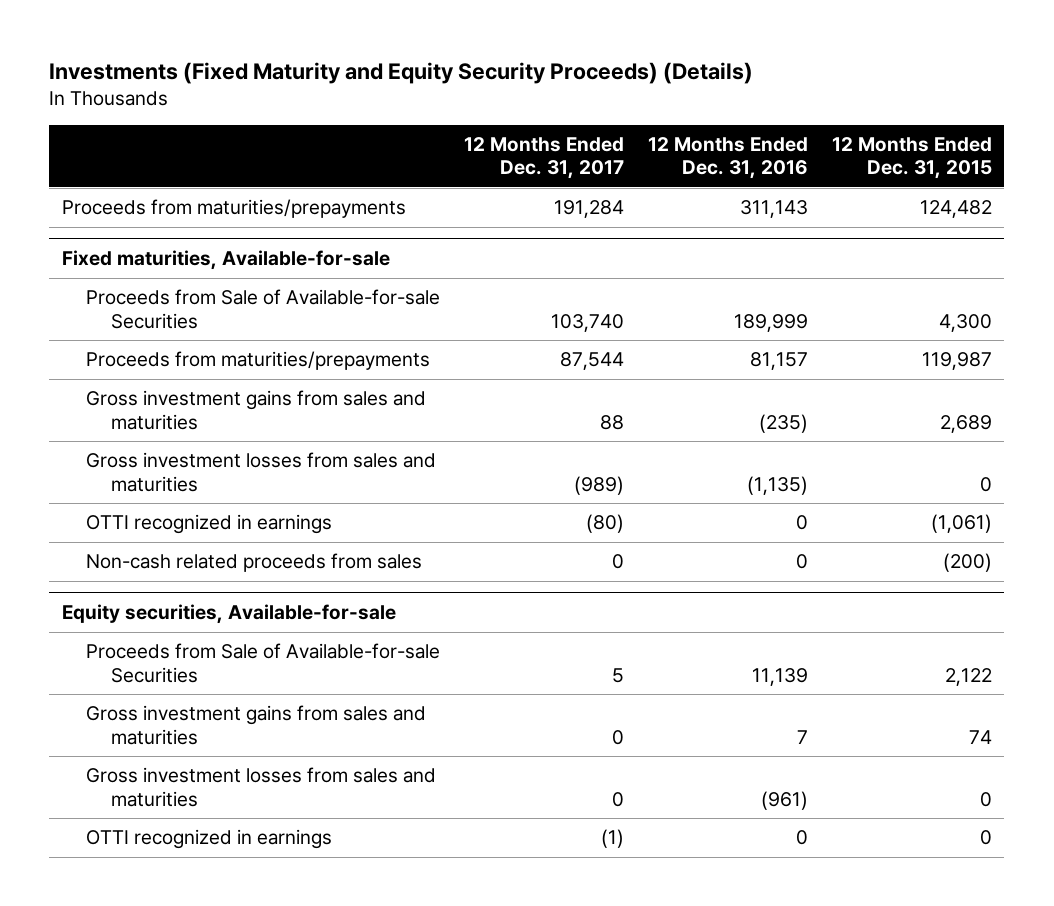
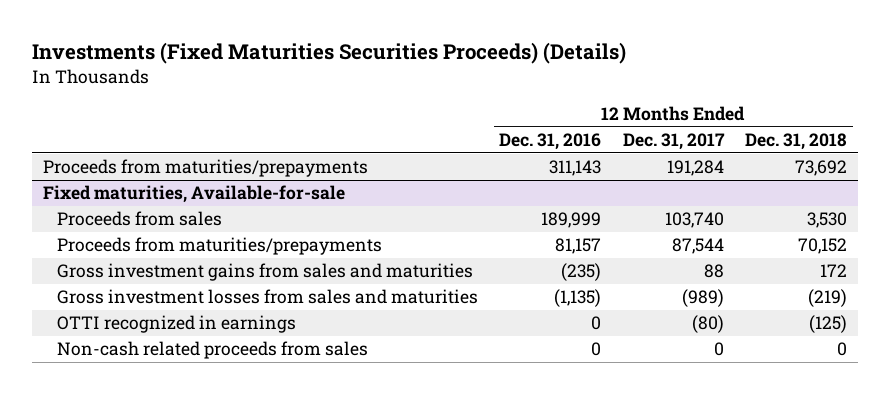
[49,62,754,85] Investments (Fixed Maturity and Equity Security Proceeds) (Details) -> [32,42,627,65] Investments (Fixed Maturities Securities Proceeds) (Details)
[832,136,993,180] 12 Months Ended Dec. 31, 2015 -> none
none -> [745,133,848,151] Dec. 31, 2018
[86,289,441,329] Proceeds from Sale of Available-for-sale Securities -> [56,211,222,227] Proceeds from sales
[61,604,396,625] Equity securities, Available-for-sale -> none
[86,643,441,683] Proceeds from Sale of Available-for-sale Securities -> none
[86,705,427,745] Gross investment gains from sales and maturities -> none
[86,767,437,807] Gross investment losses from sales and maturities -> none
[86,829,333,850] OTTI recognized in earnings -> none

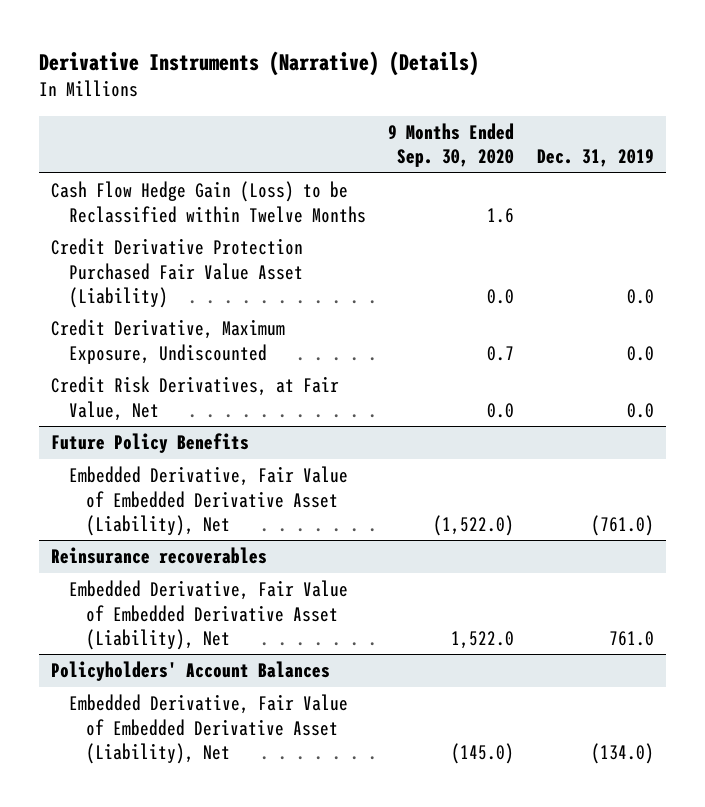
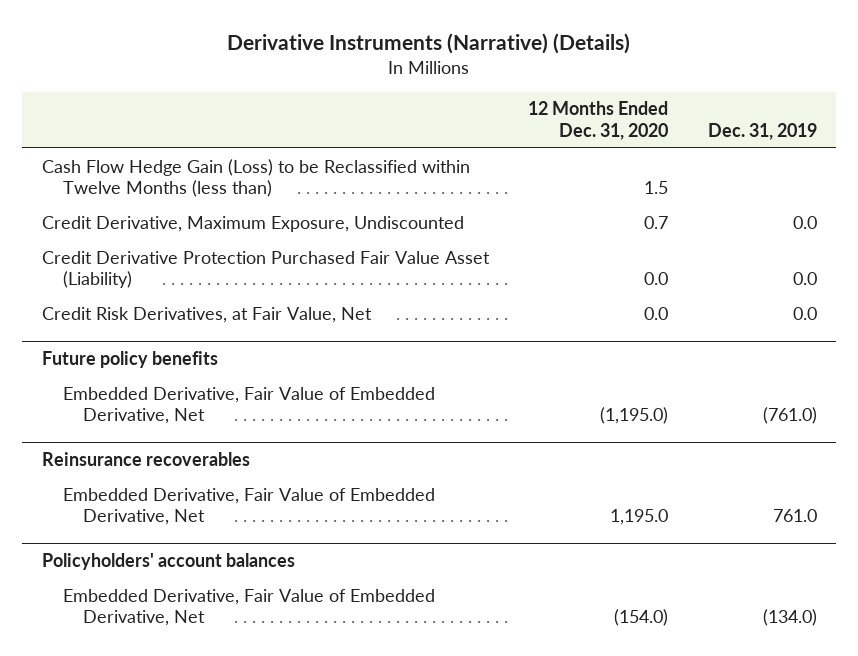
[388,123,515,168] 9 Months Ended Sep. 30, 2020 -> none
none -> [528,101,669,140] 12 Months Ended Dec. 31, 2020
[50,181,366,223] Cash Flow Hedge Gain (Loss) to be Reclassified within Twelve Months -> [41,158,470,198] Cash Flow Hedge Gain (Loss) to be Reclassified within Twelve Months (less than)
[50,238,303,308] Credit Derivative Protection Purchased Fair Value Asset (Liability) -> [41,250,490,289] Credit Derivative Protection Purchased Fair Value Asset (Liability)
[50,433,249,454] Future Policy Benefits -> [41,351,218,369] Future policy benefits
[68,466,348,536] Embedded Derivative, Fair Value of Embedded Derivative Asset (Liability), Net -> [62,386,435,425] Embedded Derivative, Fair Value of Embedded Derivative, Net
[68,580,348,650] Embedded Derivative, Fair Value of Embedded Derivative Asset (Liability), Net -> [62,487,435,526] Embedded Derivative, Fair Value of Embedded Derivative, Net
[50,661,330,682] Policyholders' Account Balances -> [41,553,295,571] Policyholders' account balances
[68,694,348,764] Embedded Derivative, Fair Value of Embedded Derivative Asset (Liability), Net -> [62,588,435,627] Embedded Derivative, Fair Value of Embedded Derivative, Net

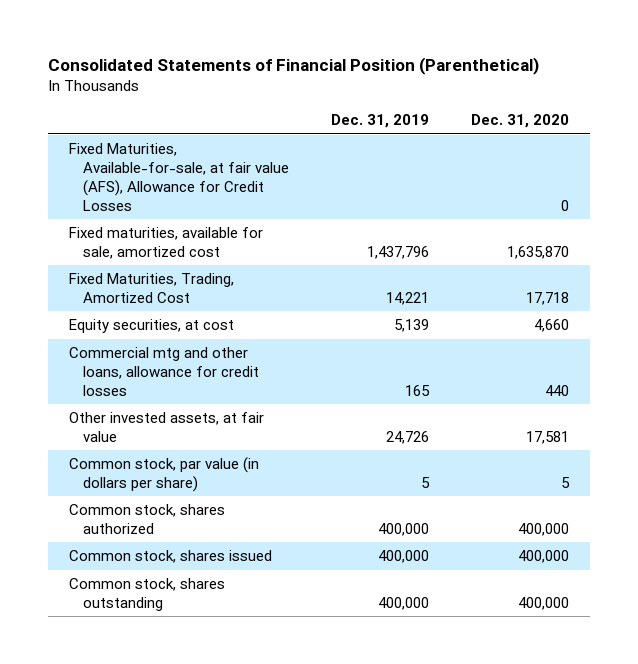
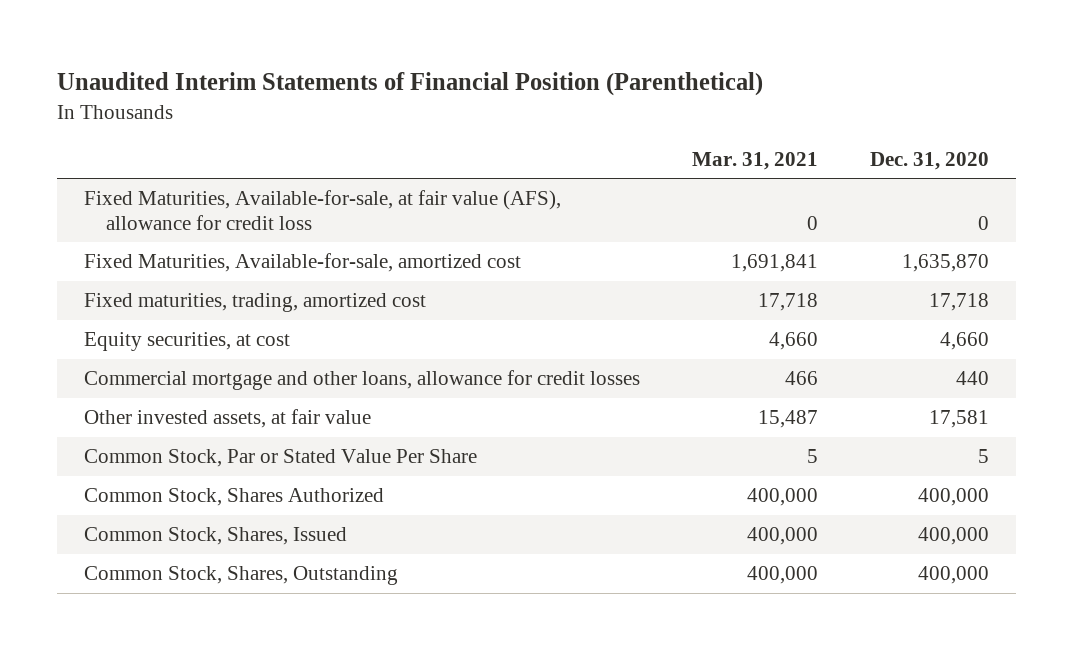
[47,56,539,75] Consolidated Statements of Financial Position (Parenthetical) -> [57,72,764,97] Unaudited Interim Statements of Financial Position (Parenthetical)
[331,114,430,129] Dec. 31, 2019 -> none
none -> [691,151,818,170] Mar. 31, 2021
[68,143,290,211] Fixed Maturities, Available-for-sale, at fair value (AFS), Allowance for Credit Losses -> [83,190,561,230] Fixed Maturities, Available-for-sale, at fair value (AFS), allowance for credit loss
[68,227,263,259] Fixed maturities, available for sale, amortized cost -> [83,253,521,273] Fixed Maturities, Available-for-sale, amortized cost
[68,273,234,303] Fixed Maturities, Trading, Amortized Cost -> [83,293,426,313] Fixed maturities, trading, amortized cost
[68,347,260,396] Commercial mtg and other loans, allowance for credit losses -> [83,370,640,391] Commercial mortgage and other loans, allowance for credit losses
[68,457,259,492] Common stock, par value (in dollars per share) -> [83,449,477,468] Common Stock, Par or Stated Value Per Share
[68,504,225,534] Common stock, shares authorized -> [83,488,384,507] Common Stock, Shares Authorized
[68,550,272,564] Common stock, shares issued -> [83,527,347,546] Common Stock, Shares, Issued
[68,578,225,611] Common stock, shares outstanding -> [83,566,398,586] Common Stock, Shares, Outstanding

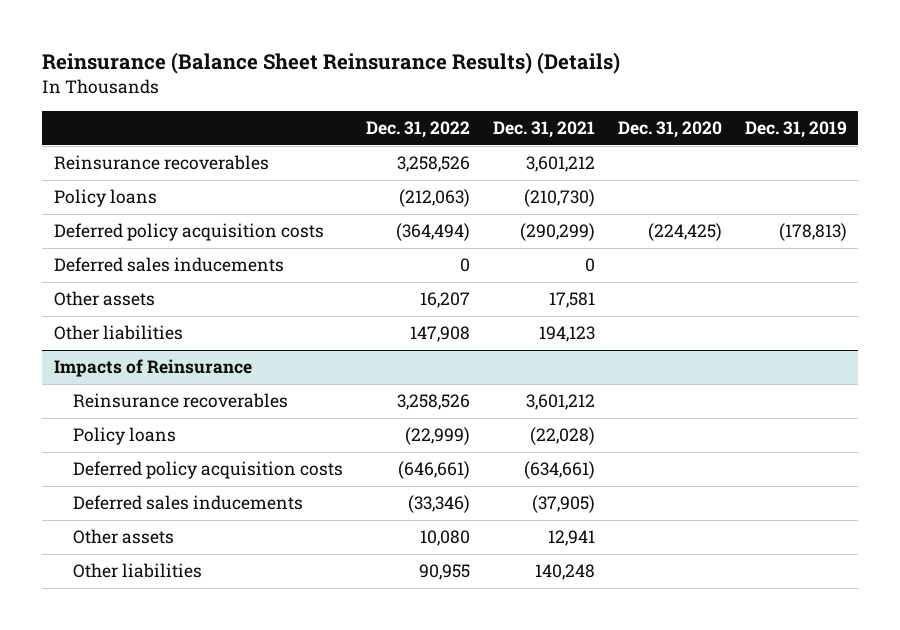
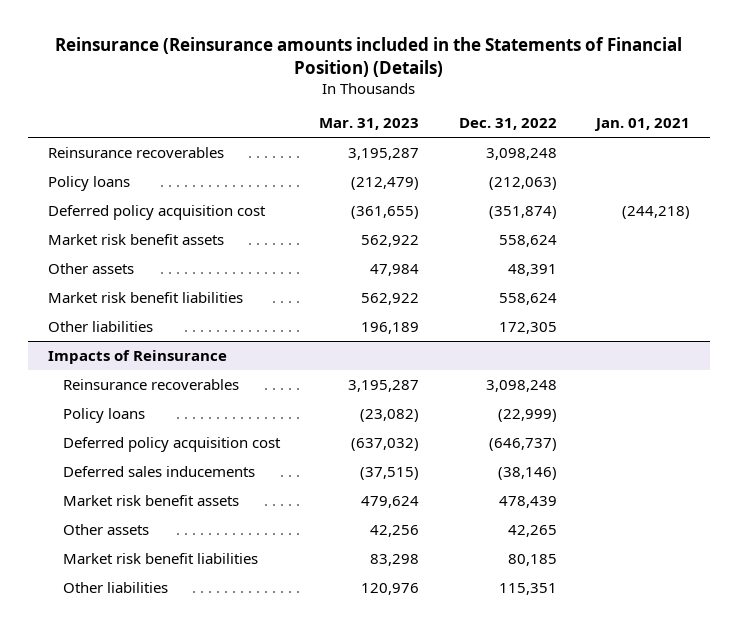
[42,52,621,75] Reinsurance (Balance Sheet Reinsurance Results) (Details) -> [54,36,682,77] Reinsurance (Reinsurance amounts included in the Statements of Financial Position) (Details)
[492,121,595,139] Dec. 31, 2021 -> none
[617,121,722,139] Dec. 31, 2020 -> none
[744,121,847,139] Dec. 31, 2019 -> none
none -> [319,118,420,131] Mar. 31, 2023
none -> [594,118,691,132] Jan. 01, 2021
[396,156,470,173] 3,258,526 -> [485,147,557,160] 3,098,248
[53,257,284,273] Deferred sales inducements -> none
[53,223,324,242] Deferred policy acquisition costs -> [47,204,266,220] Deferred policy acquisition cost
[395,223,470,242] (364,494) -> [488,205,557,219] (351,874)
none -> [47,233,224,245] Market risk benefit assets
[419,292,470,309] 16,207 -> [507,263,557,276] 48,391
none -> [47,291,243,303] Market risk benefit liabilities
[409,326,470,343] 147,908 -> [498,321,557,334] 172,305
[396,394,470,411] 3,258,526 -> [485,379,557,392] 3,098,248
[72,461,343,480] Deferred policy acquisition costs -> [62,436,281,452] Deferred policy acquisition cost
[397,461,470,480] (646,661) -> [488,437,557,451] (646,737)
[407,495,470,514] (33,346) -> [497,466,557,480] (38,146)
none -> [62,494,239,506] Market risk benefit assets
[419,530,470,547] 10,080 -> [507,524,557,537] 42,265
none -> [62,552,258,564] Market risk benefit liabilities
[418,564,470,581] 90,955 -> [498,582,557,595] 115,351

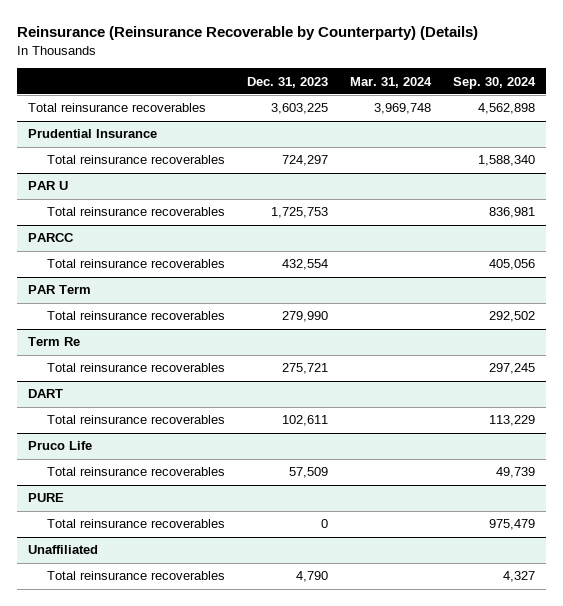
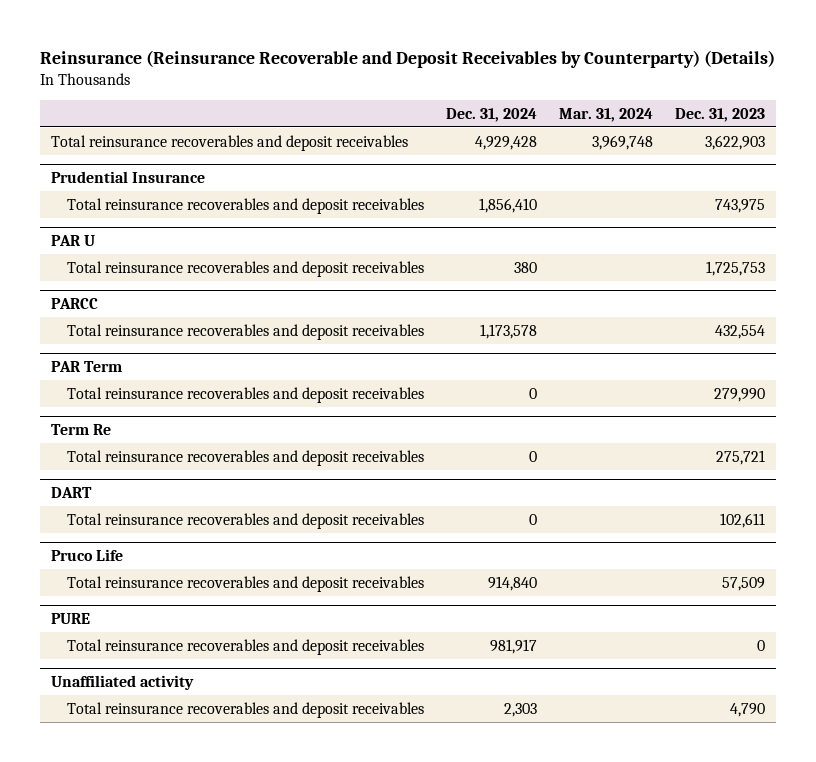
[16,26,478,41] Reinsurance (Reinsurance Recoverable by Counterparty) (Details) -> [39,49,775,68] Reinsurance (Reinsurance Recoverable and Deposit Receivables by Counterparty) (Details)
[452,76,536,89] Sep. 30, 2024 -> none
none -> [445,107,537,122] Dec. 31, 2024
[27,103,206,113] Total reinsurance recoverables -> [50,134,408,151] Total reinsurance recoverables and deposit receivables
[270,103,328,115] 3,603,225 -> [704,134,765,150] 3,622,903
[46,155,225,165] Total reinsurance recoverables -> [66,197,424,214] Total reinsurance recoverables and deposit receivables
[281,155,328,167] 724,297 -> [714,198,765,213] 743,975
[46,207,225,217] Total reinsurance recoverables -> [66,260,424,277] Total reinsurance recoverables and deposit receivables
[46,259,225,269] Total reinsurance recoverables -> [66,323,424,340] Total reinsurance recoverables and deposit receivables
[46,311,225,321] Total reinsurance recoverables -> [66,386,424,403] Total reinsurance recoverables and deposit receivables
[46,363,225,373] Total reinsurance recoverables -> [66,449,424,466] Total reinsurance recoverables and deposit receivables
[46,415,225,425] Total reinsurance recoverables -> [66,512,424,529] Total reinsurance recoverables and deposit receivables
[46,467,225,477] Total reinsurance recoverables -> [66,575,424,592] Total reinsurance recoverables and deposit receivables
[46,519,225,529] Total reinsurance recoverables -> [66,638,424,655] Total reinsurance recoverables and deposit receivables
[27,545,98,555] Unaffiliated -> [50,674,194,690] Unaffiliated activity
[46,571,225,581] Total reinsurance recoverables -> [66,701,424,718] Total reinsurance recoverables and deposit receivables

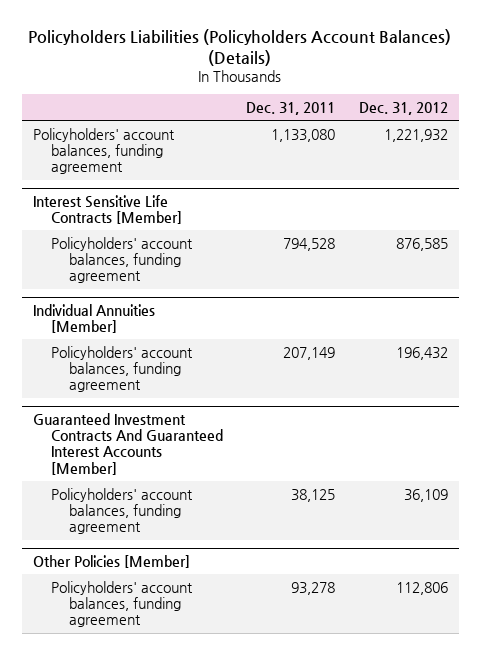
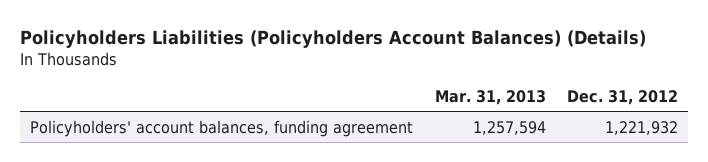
[246,102,336,116] Dec. 31, 2011 -> none
none -> [434,90,546,106] Mar. 31, 2013
[33,194,182,225] Interest Sensitive Life Contracts [Member] -> none
[50,236,193,284] Policyholders' account balances, funding agreement -> none
[33,303,156,334] Individual Annuities [Member] -> none
[50,345,193,393] Policyholders' account balances, funding agreement -> none
[33,412,223,475] Guaranteed Investment Contracts And Guaranteed Interest Accounts [Member] -> none
[50,487,193,535] Policyholders' account balances, funding agreement -> none
[33,554,191,568] Other Policies [Member] -> none
[50,580,193,628] Policyholders' account balances, funding agreement -> none

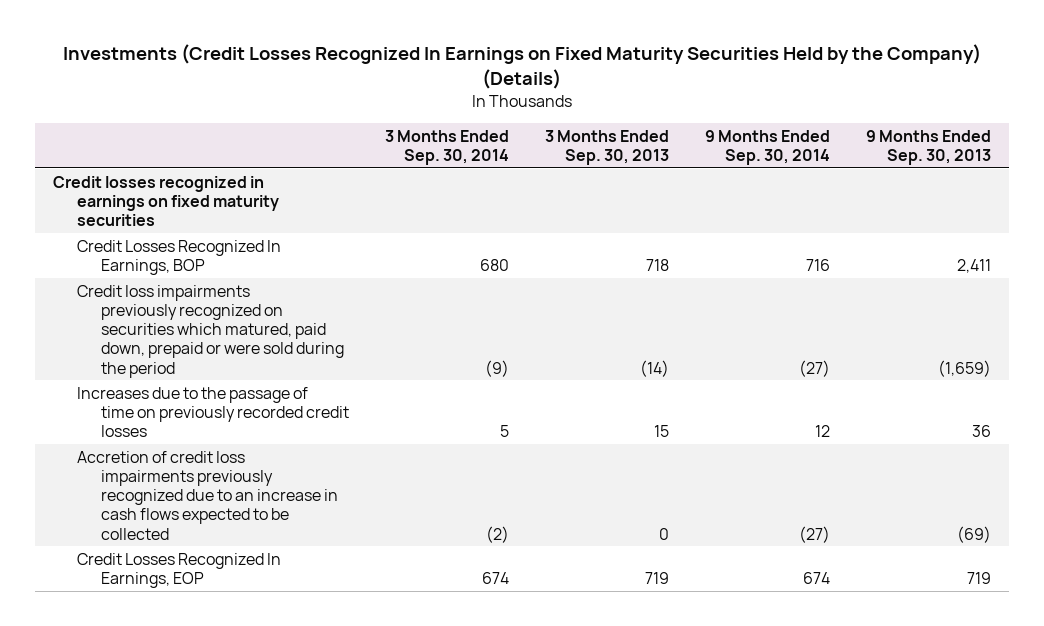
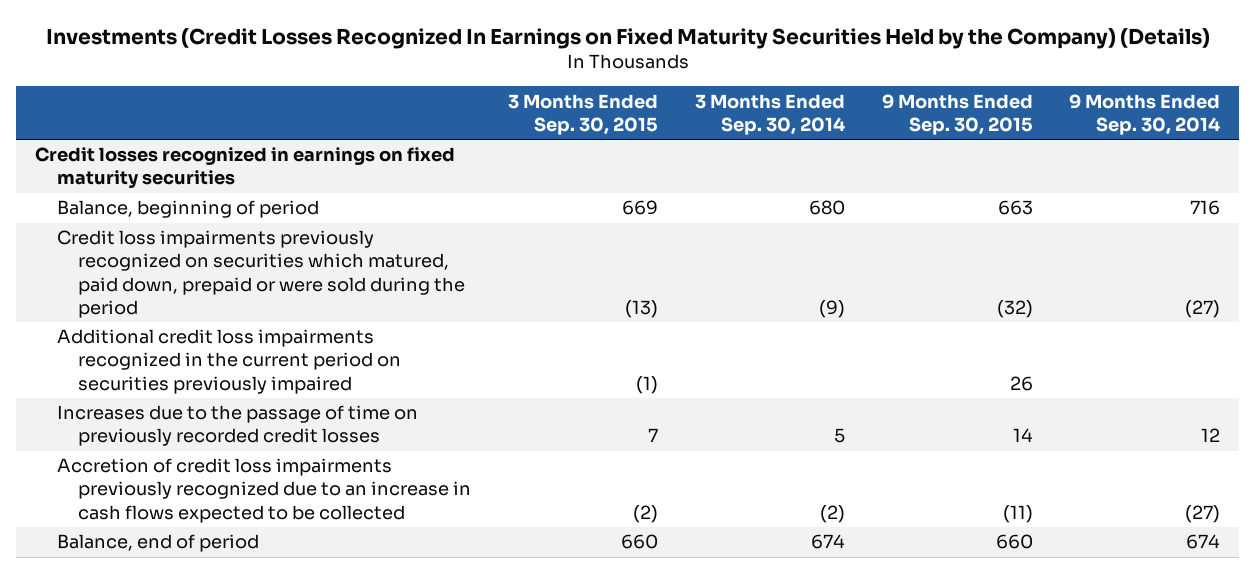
[545,129,670,165] 3 Months Ended Sep. 30, 2013 -> none
[866,129,992,165] 9 Months Ended Sep. 30, 2013 -> none
none -> [507,93,658,135] 3 Months Ended Sep. 30, 2015
none -> [881,93,1033,135] 9 Months Ended Sep. 30, 2015
[76,239,281,275] Credit Losses Recognized In Earnings, BOP -> [56,200,319,219] Balance, beginning of period
none -> [56,329,402,394] Additional credit loss impairments recognized in the current period on securities previously impaired
[76,552,281,588] Credit Losses Recognized In Earnings, EOP -> [56,534,259,553] Balance, end of period

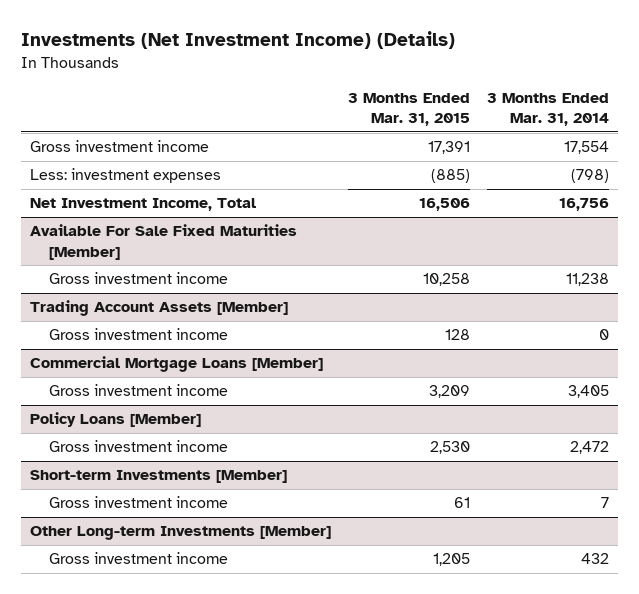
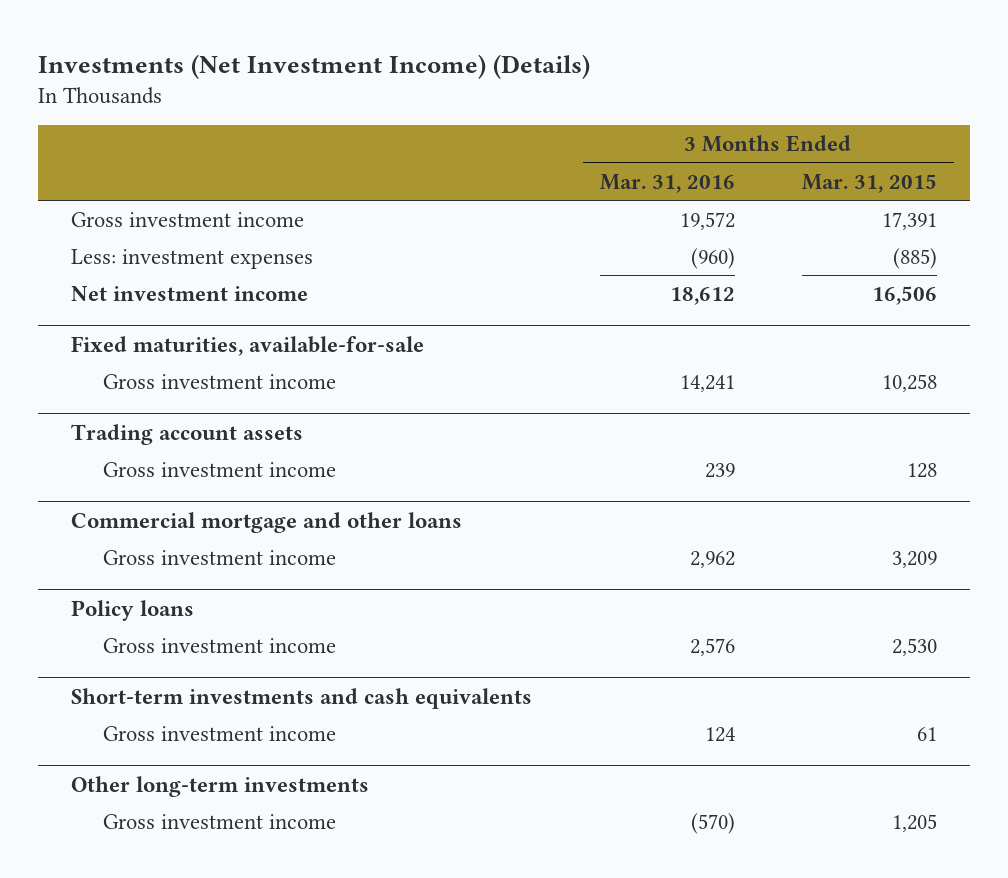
[487,93,610,127] 3 Months Ended Mar. 31, 2014 -> none
none -> [599,173,735,193] Mar. 31, 2016
[29,198,256,212] Net Investment Income, Total -> [71,285,309,301] Net investment income
[29,224,297,260] Available For Sale Fixed Maturities [Member] -> [71,335,425,356] Fixed maturities, available-for-sale
[29,300,288,317] Trading Account Assets [Member] -> [71,423,304,445] Trading account assets
[29,356,323,373] Commercial Mortgage Loans [Member] -> [71,511,463,533] Commercial mortgage and other loans
[29,412,201,428] Policy Loans [Member] -> [71,599,195,621] Policy loans
[29,470,287,484] Short-term Investments [Member] -> [71,687,533,709] Short-term investments and cash equivalents
[29,526,331,541] Other Long-term Investments [Member] -> [71,775,370,797] Other long-term investments

